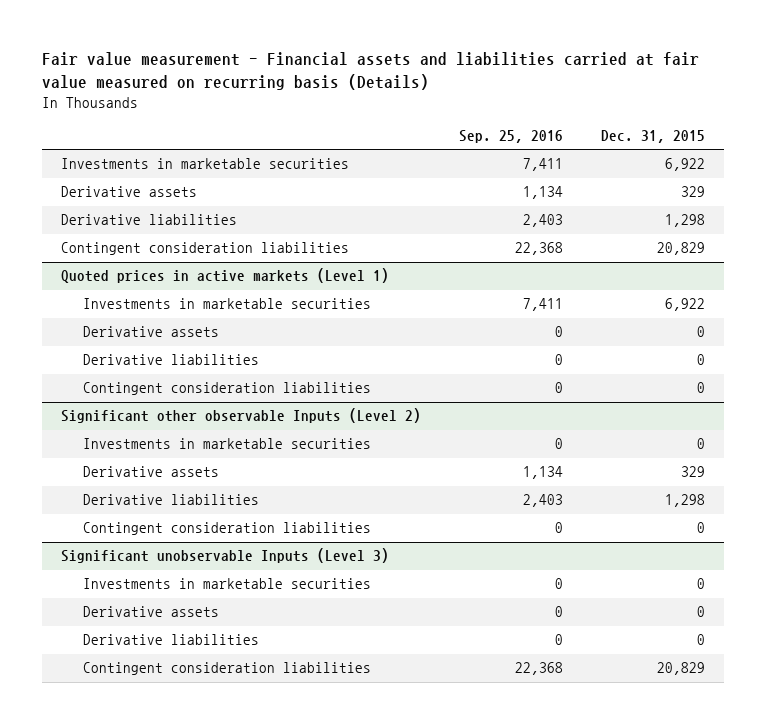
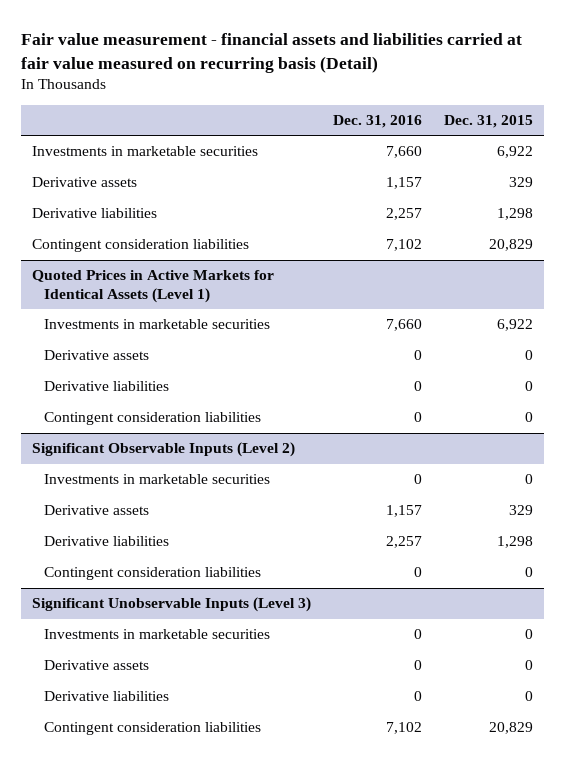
[41,52,699,91] Fair value measurement - Financial assets and liabilities carried at fair value measured on recurring basis (Details) -> [20,32,522,73] Fair value measurement - financial assets and liabilities carried at fair value measured on recurring basis (Detail)
[458,130,563,144] Sep. 25, 2016 -> none
none -> [333,115,423,129] Dec. 31, 2016
[60,268,389,284] Quoted prices in active markets (Level 1) -> [32,270,275,303] Quoted Prices in Active Markets for Identical Assets (Level 1)
[60,408,421,424] Significant other observable Inputs (Level 2) -> [32,442,296,458] Significant Observable Inputs (Level 2)
[60,548,389,564] Significant unobservable Inputs (Level 3) -> [32,597,312,613] Significant Unobservable Inputs (Level 3)

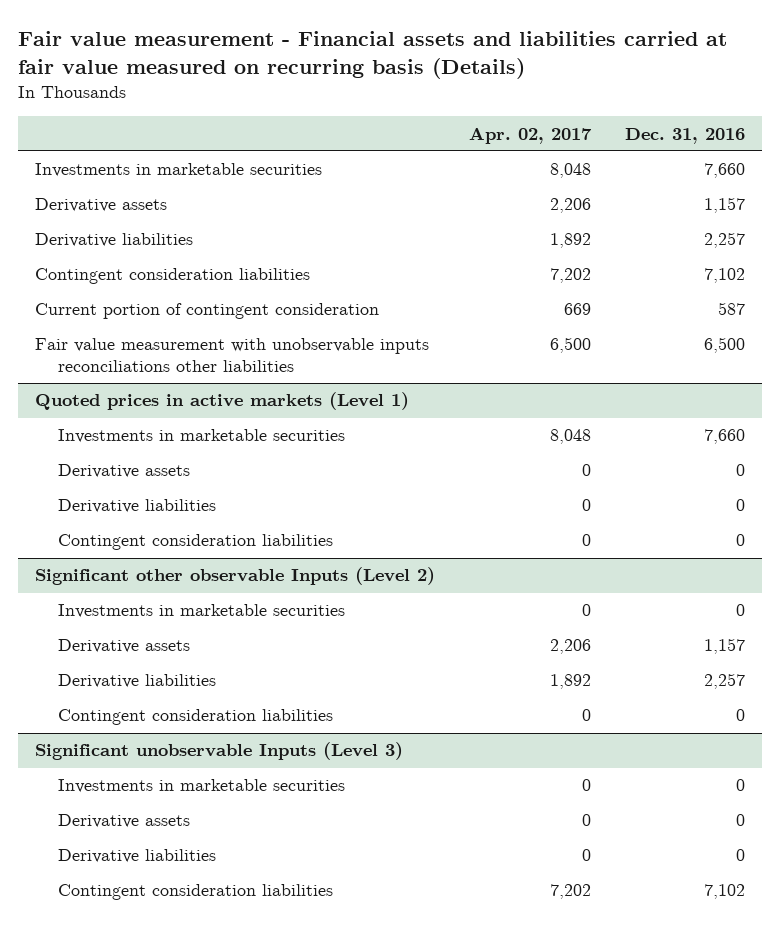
[20,32,522,73] Fair value measurement - financial assets and liabilities carried at fair value measured on recurring basis (Detail) -> [18,31,728,80] Fair value measurement - Financial assets and liabilities carried at fair value measured on recurring basis (Details)
[444,115,534,129] Dec. 31, 2015 -> none
none -> [469,126,593,144] Apr. 02, 2017
none -> [35,303,380,320] Current portion of contingent consideration
none -> [35,338,430,372] Fair value measurement with unobservable inputs reconciliations other liabilities
[32,270,275,303] Quoted Prices in Active Markets for Identical Assets (Level 1) -> [35,392,410,411] Quoted prices in active markets (Level 1)
[32,442,296,458] Significant Observable Inputs (Level 2) -> [35,567,436,586] Significant other observable Inputs (Level 2)
[32,597,312,613] Significant Unobservable Inputs (Level 3) -> [35,742,404,761] Significant unobservable Inputs (Level 3)

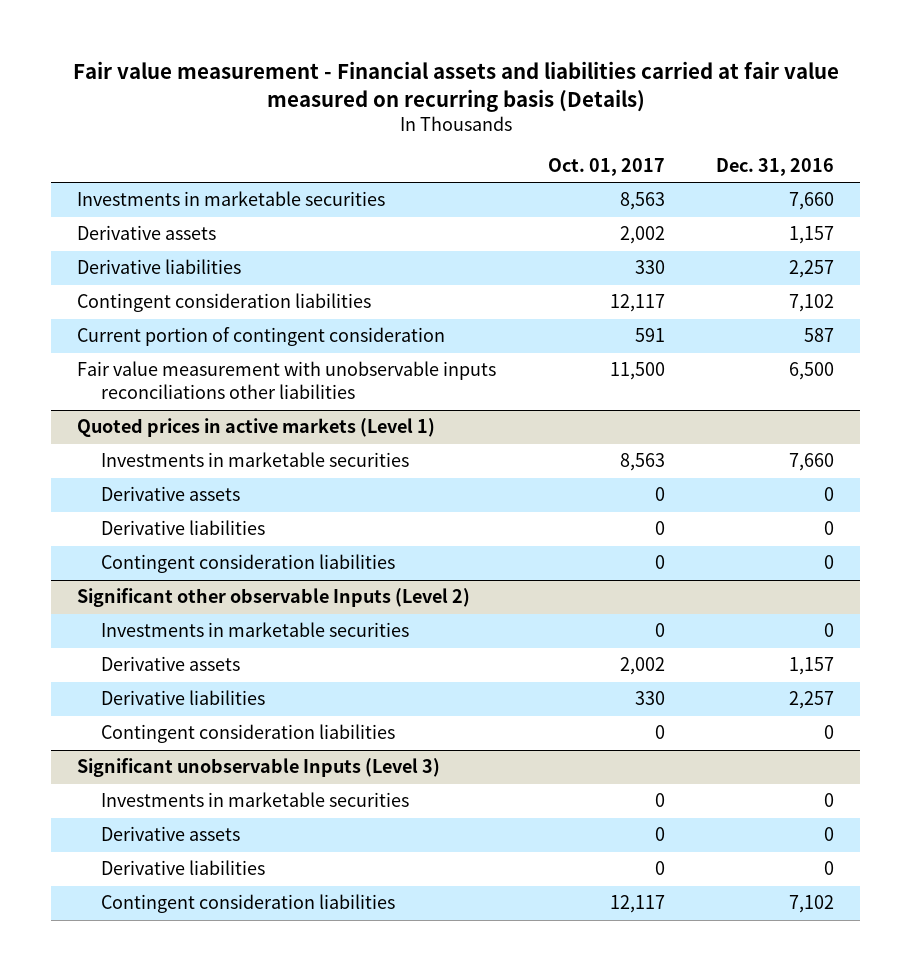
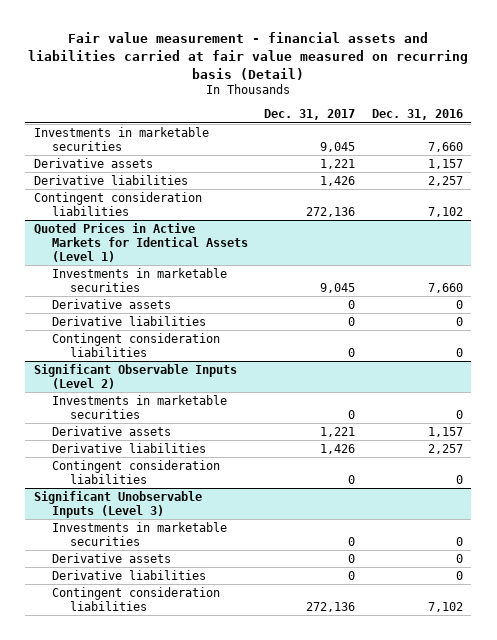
[72,60,839,112] Fair value measurement - Financial assets and liabilities carried at fair value measured on recurring basis (Details) -> [28,32,469,80] Fair value measurement - financial assets and liabilities carried at fair value measured on recurring basis (Detail)
[547,157,665,176] Oct. 01, 2017 -> none
none -> [264,109,356,121] Dec. 31, 2017
[76,327,445,347] Current portion of contingent consideration -> none
[76,361,496,400] Fair value measurement with unobservable inputs reconciliations other liabilities -> none
[76,418,435,438] Quoted prices in active markets (Level 1) -> [33,222,248,262] Quoted Prices in Active Markets for Identical Assets (Level 1)
[76,588,470,608] Significant other observable Inputs (Level 2) -> [33,363,237,389] Significant Observable Inputs (Level 2)
[76,758,440,778] Significant unobservable Inputs (Level 3) -> [33,490,202,518] Significant Unobservable Inputs (Level 3)

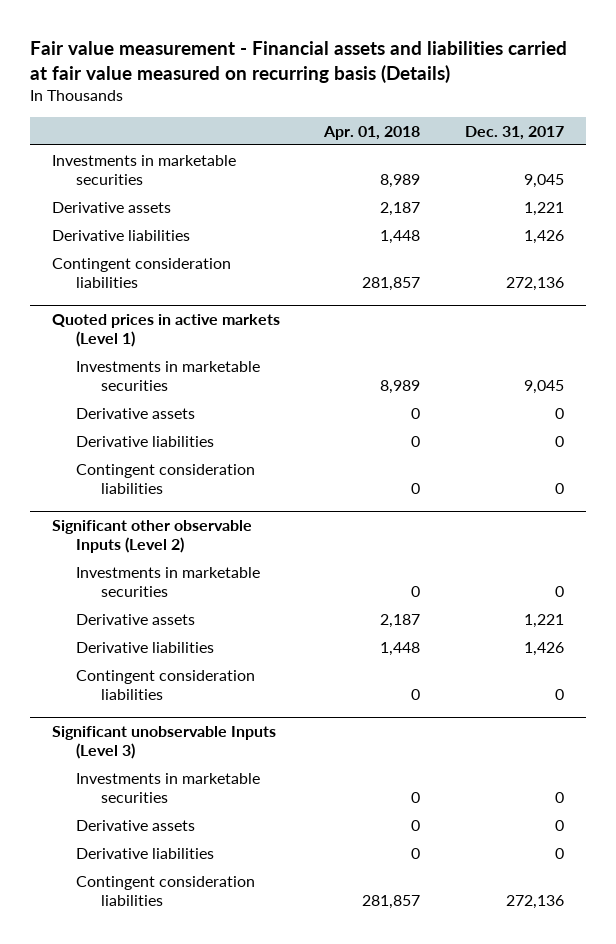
[28,32,469,80] Fair value measurement - financial assets and liabilities carried at fair value measured on recurring basis (Detail) -> [30,40,568,83] Fair value measurement - Financial assets and liabilities carried at fair value measured on recurring basis (Details)
[372,109,464,121] Dec. 31, 2016 -> none
none -> [323,125,421,140] Apr. 01, 2018
[33,222,248,262] Quoted Prices in Active Markets for Identical Assets (Level 1) -> [52,314,281,348] Quoted prices in active markets (Level 1)
[33,363,237,389] Significant Observable Inputs (Level 2) -> [52,520,253,554] Significant other observable Inputs (Level 2)
[33,490,202,518] Significant Unobservable Inputs (Level 3) -> [52,726,277,760] Significant unobservable Inputs (Level 3)

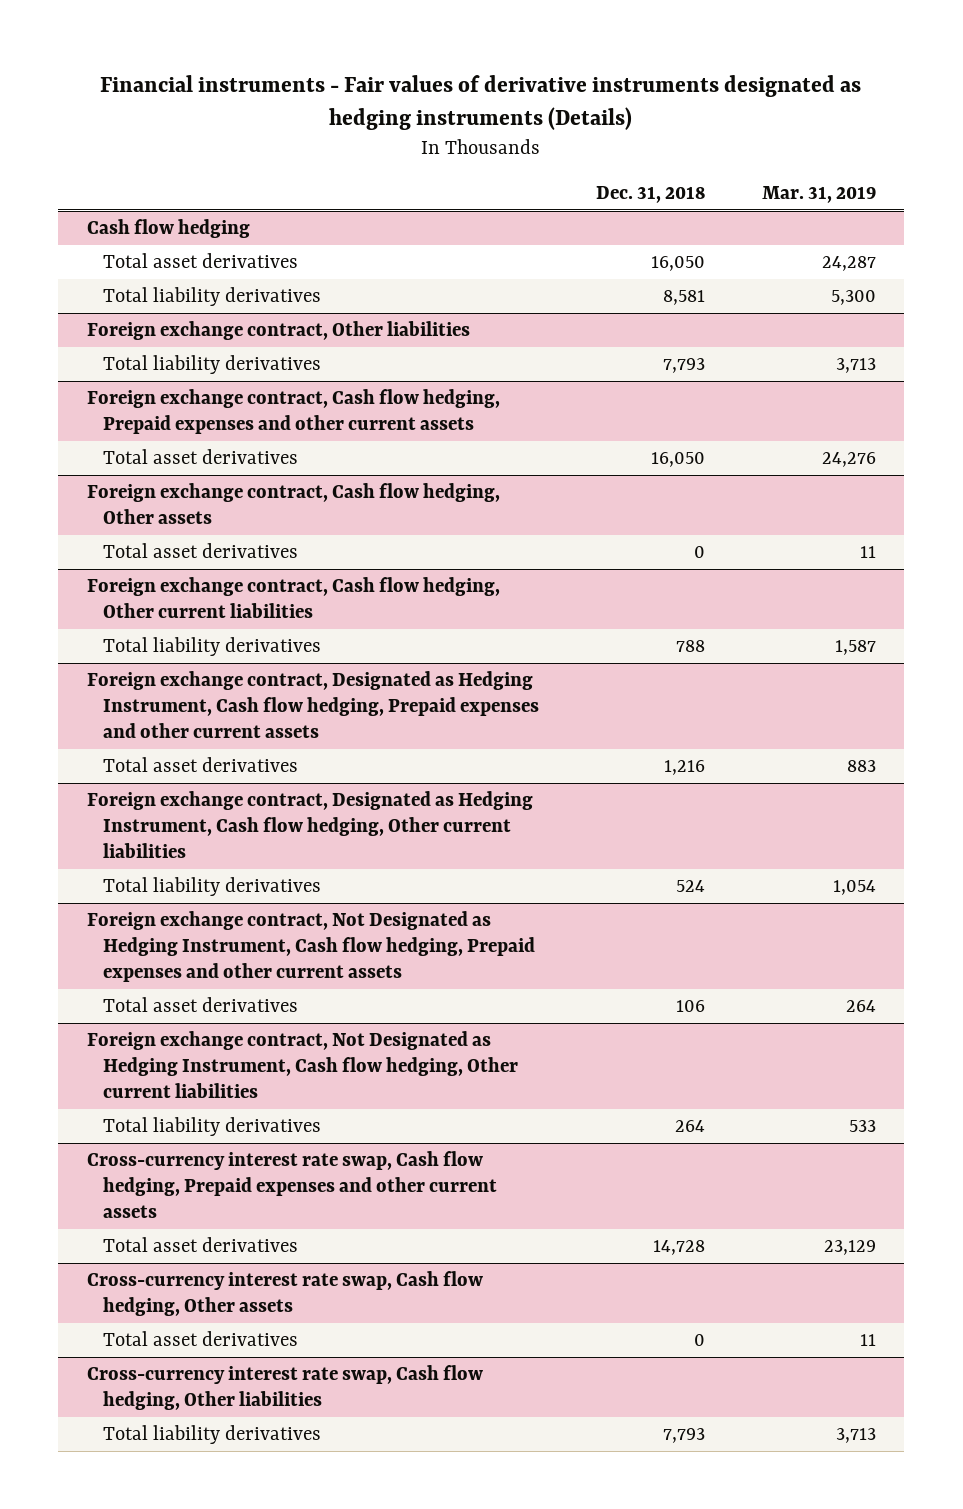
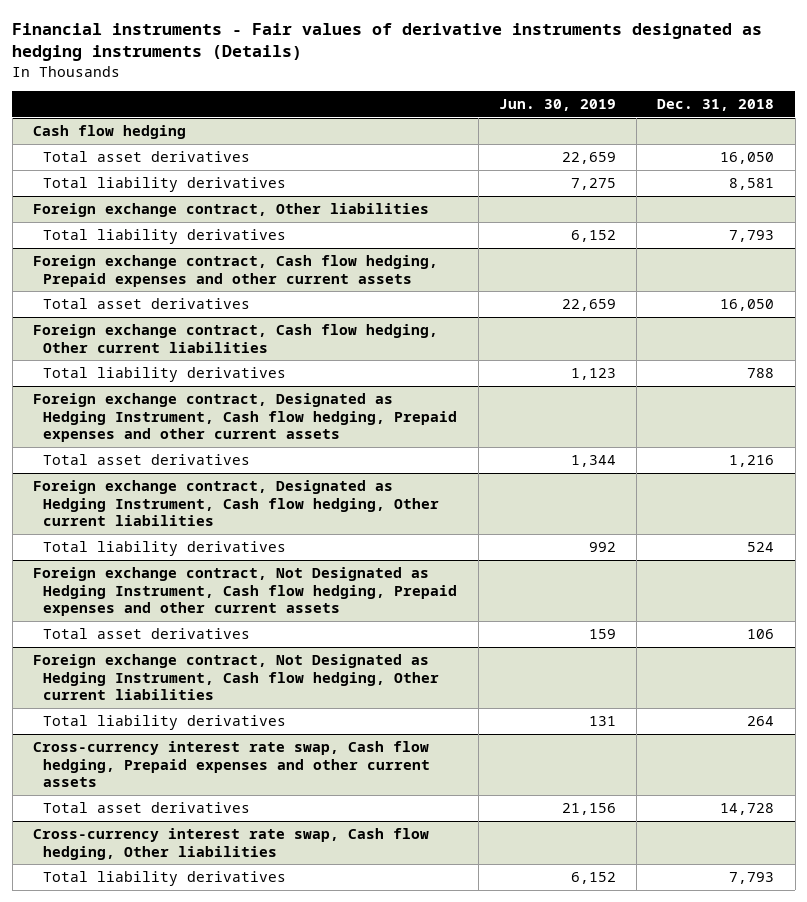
[761,185,876,203] Mar. 31, 2019 -> none
none -> [498,99,616,112] Jun. 30, 2019
[86,483,500,525] Foreign exchange contract, Cash flow hedging, Other assets -> none
[102,543,298,559] Total asset derivatives -> none
[86,1271,483,1317] Cross-currency interest rate swap, Cash flow hedging, Other assets -> none
[102,1331,298,1347] Total asset derivatives -> none

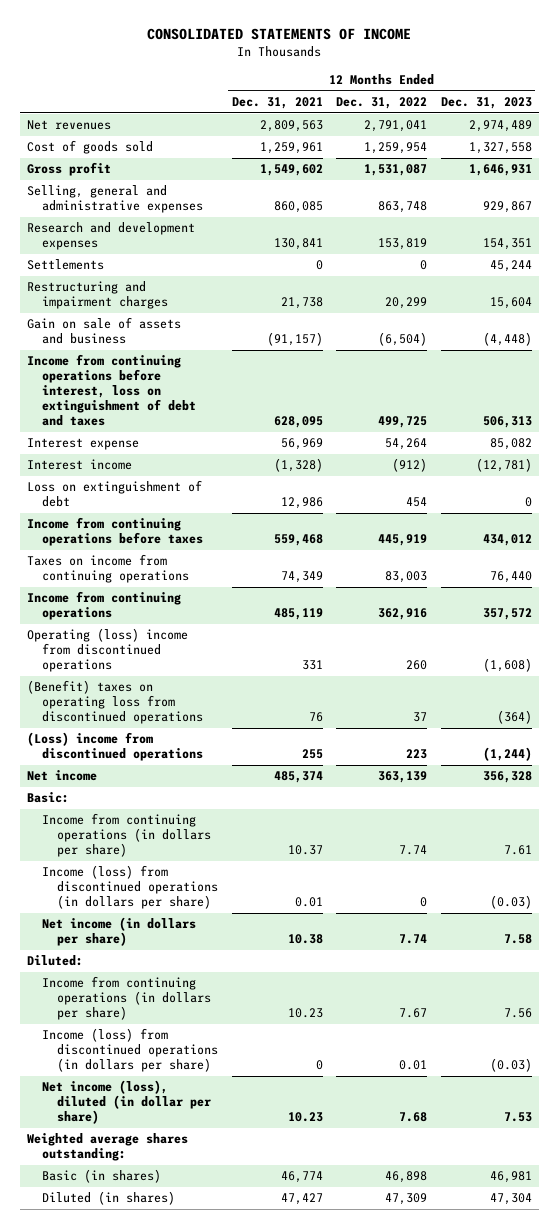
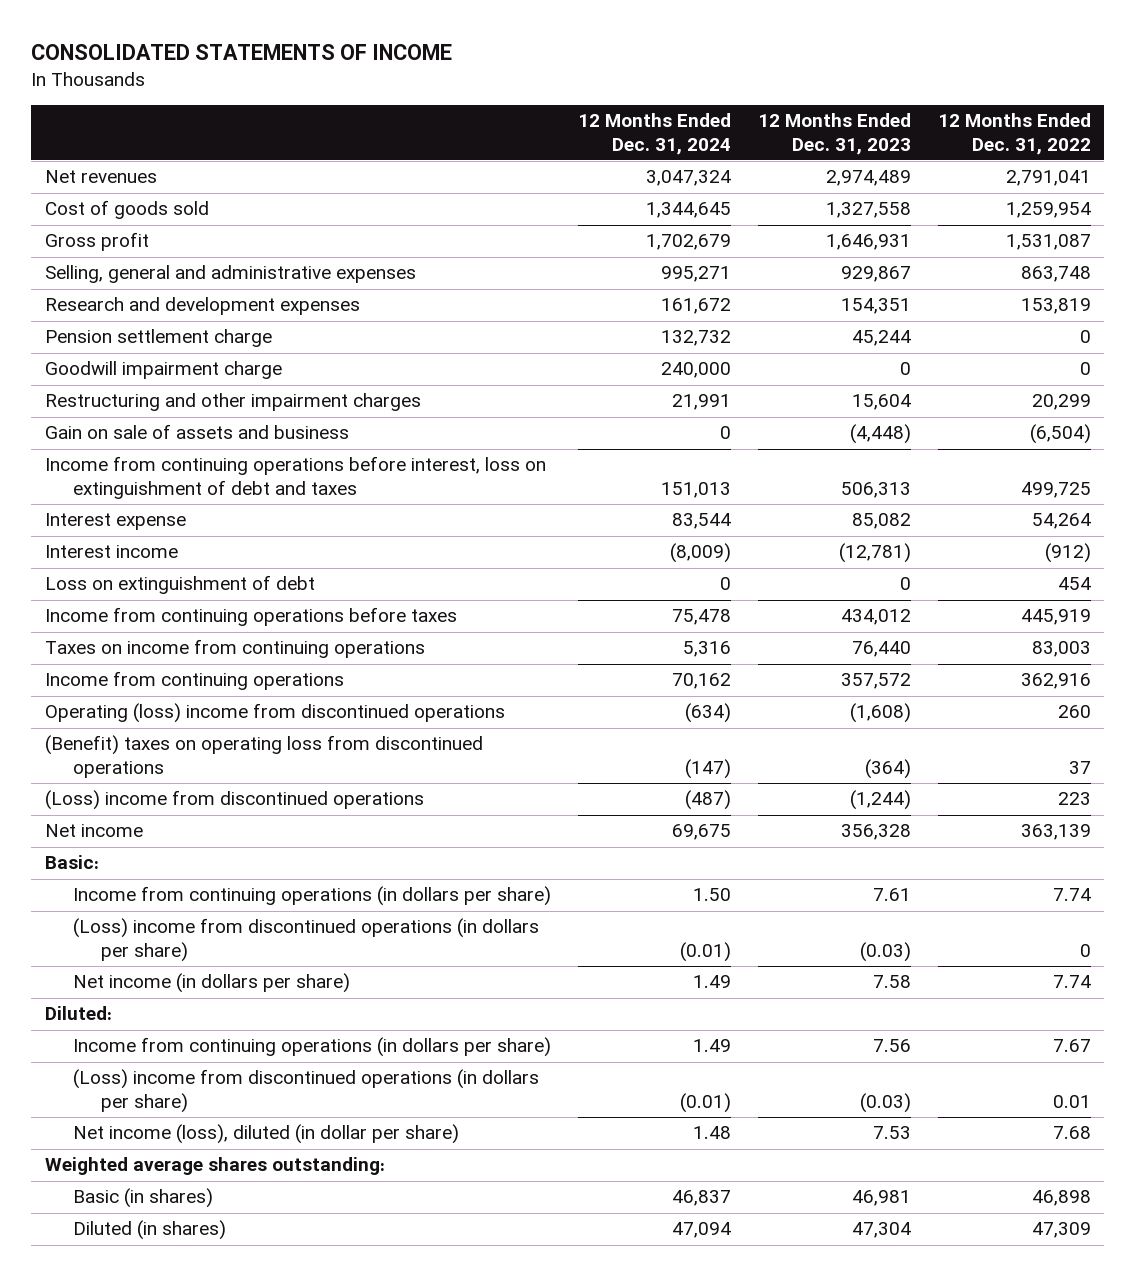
[231,97,323,110] Dec. 31, 2021 -> none
none -> [577,113,731,155] 12 Months Ended Dec. 31, 2024
[26,259,104,271] Settlements -> [44,329,272,348] Pension settlement charge
none -> [44,361,282,380] Goodwill impairment charge
[26,281,169,310] Restructuring and impairment charges -> [44,393,421,412] Restructuring and other impairment charges
[42,865,219,910] Income (loss) from discontinued operations (in dollars per share) -> [72,918,539,963] (Loss) income from discontinued operations (in dollars per share)
[42,1028,219,1073] Income (loss) from discontinued operations (in dollars per share) -> [72,1069,539,1114] (Loss) income from discontinued operations (in dollars per share)

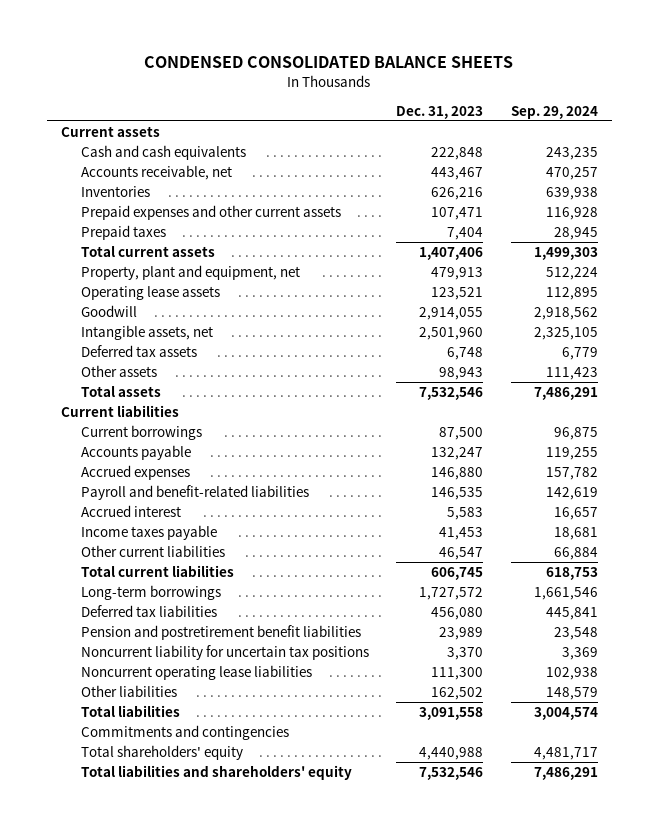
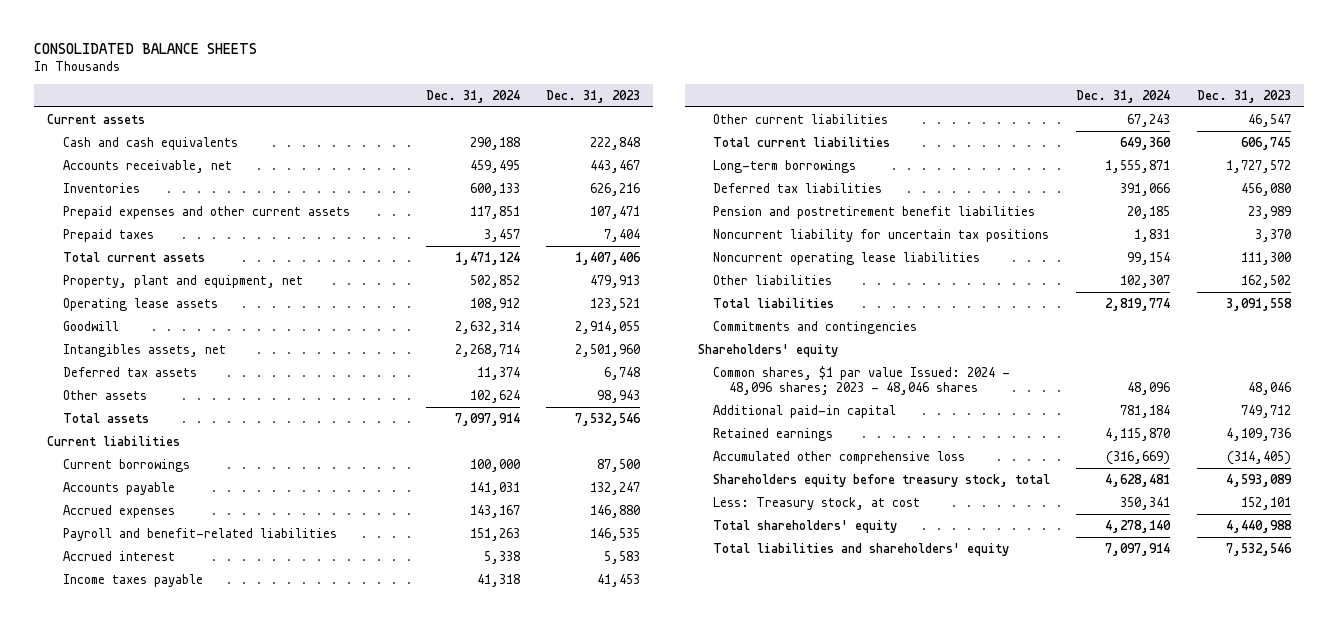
[144,56,514,69] CONDENSED CONSOLIDATED BALANCE SHEETS -> [34,43,258,55] CONSOLIDATED BALANCE SHEETS
[510,105,598,119] Sep. 29, 2024 -> none
none -> [425,89,520,103] Dec. 31, 2024
[80,325,213,341] Intangible assets, net -> [62,343,226,357] Intangibles assets, net
none -> [698,343,839,357] Shareholders' equity
none -> [713,365,1011,396] Common shares, $1 par value Issued: 2024 - 48,096 shares; 2023 - 48,046 shares
none -> [713,404,897,418] Additional paid-in capital
none -> [713,427,834,441] Retained earnings
none -> [713,450,966,464] Accumulated other comprehensive loss
none -> [713,473,1051,487] Shareholders equity before treasury stock, total
none -> [713,496,921,510] Less: Treasury stock, at cost

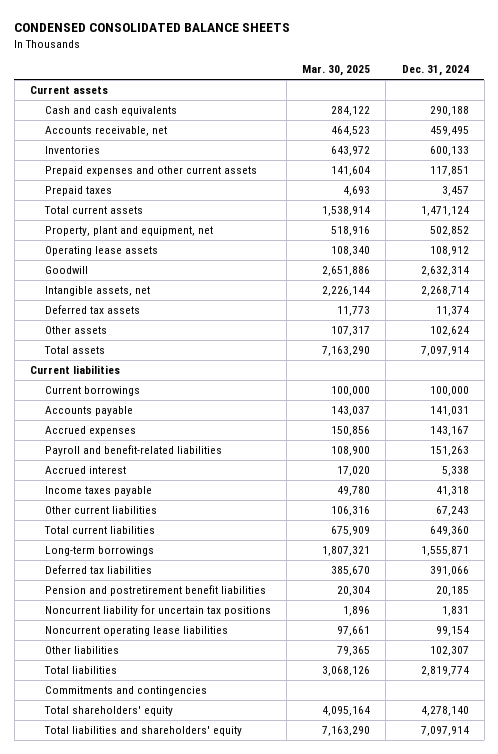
[34,43,258,55] CONSOLIDATED BALANCE SHEETS -> [14,23,291,33] CONDENSED CONSOLIDATED BALANCE SHEETS
[545,89,640,103] Dec. 31, 2023 -> none
none -> [302,65,371,77] Mar. 30, 2025
[62,343,226,357] Intangibles assets, net -> [45,286,151,297] Intangible assets, net
[698,343,839,357] Shareholders' equity -> none
[713,365,1011,396] Common shares, $1 par value Issued: 2024 - 48,096 shares; 2023 - 48,046 shares -> none
[713,404,897,418] Additional paid-in capital -> none
[713,427,834,441] Retained earnings -> none
[713,450,966,464] Accumulated other comprehensive loss -> none
[713,473,1051,487] Shareholders equity before treasury stock, total -> none
[713,496,921,510] Less: Treasury stock, at cost -> none

